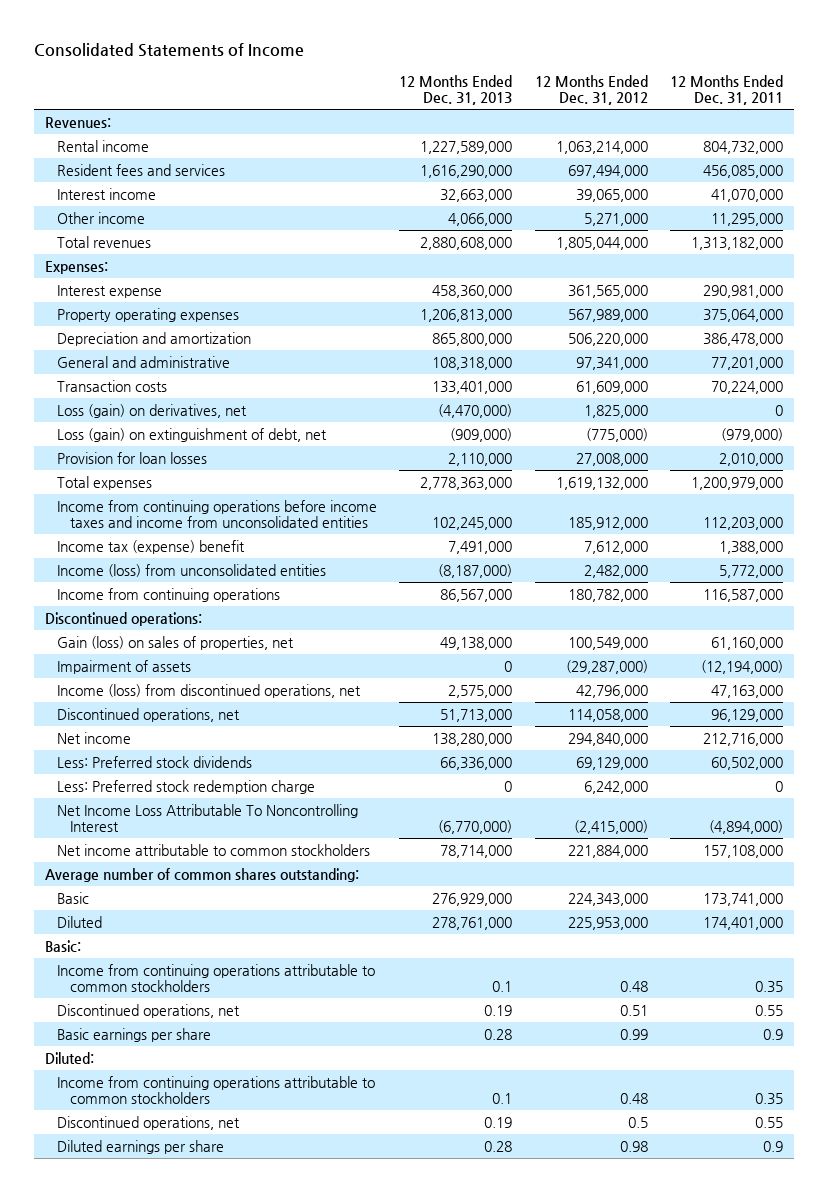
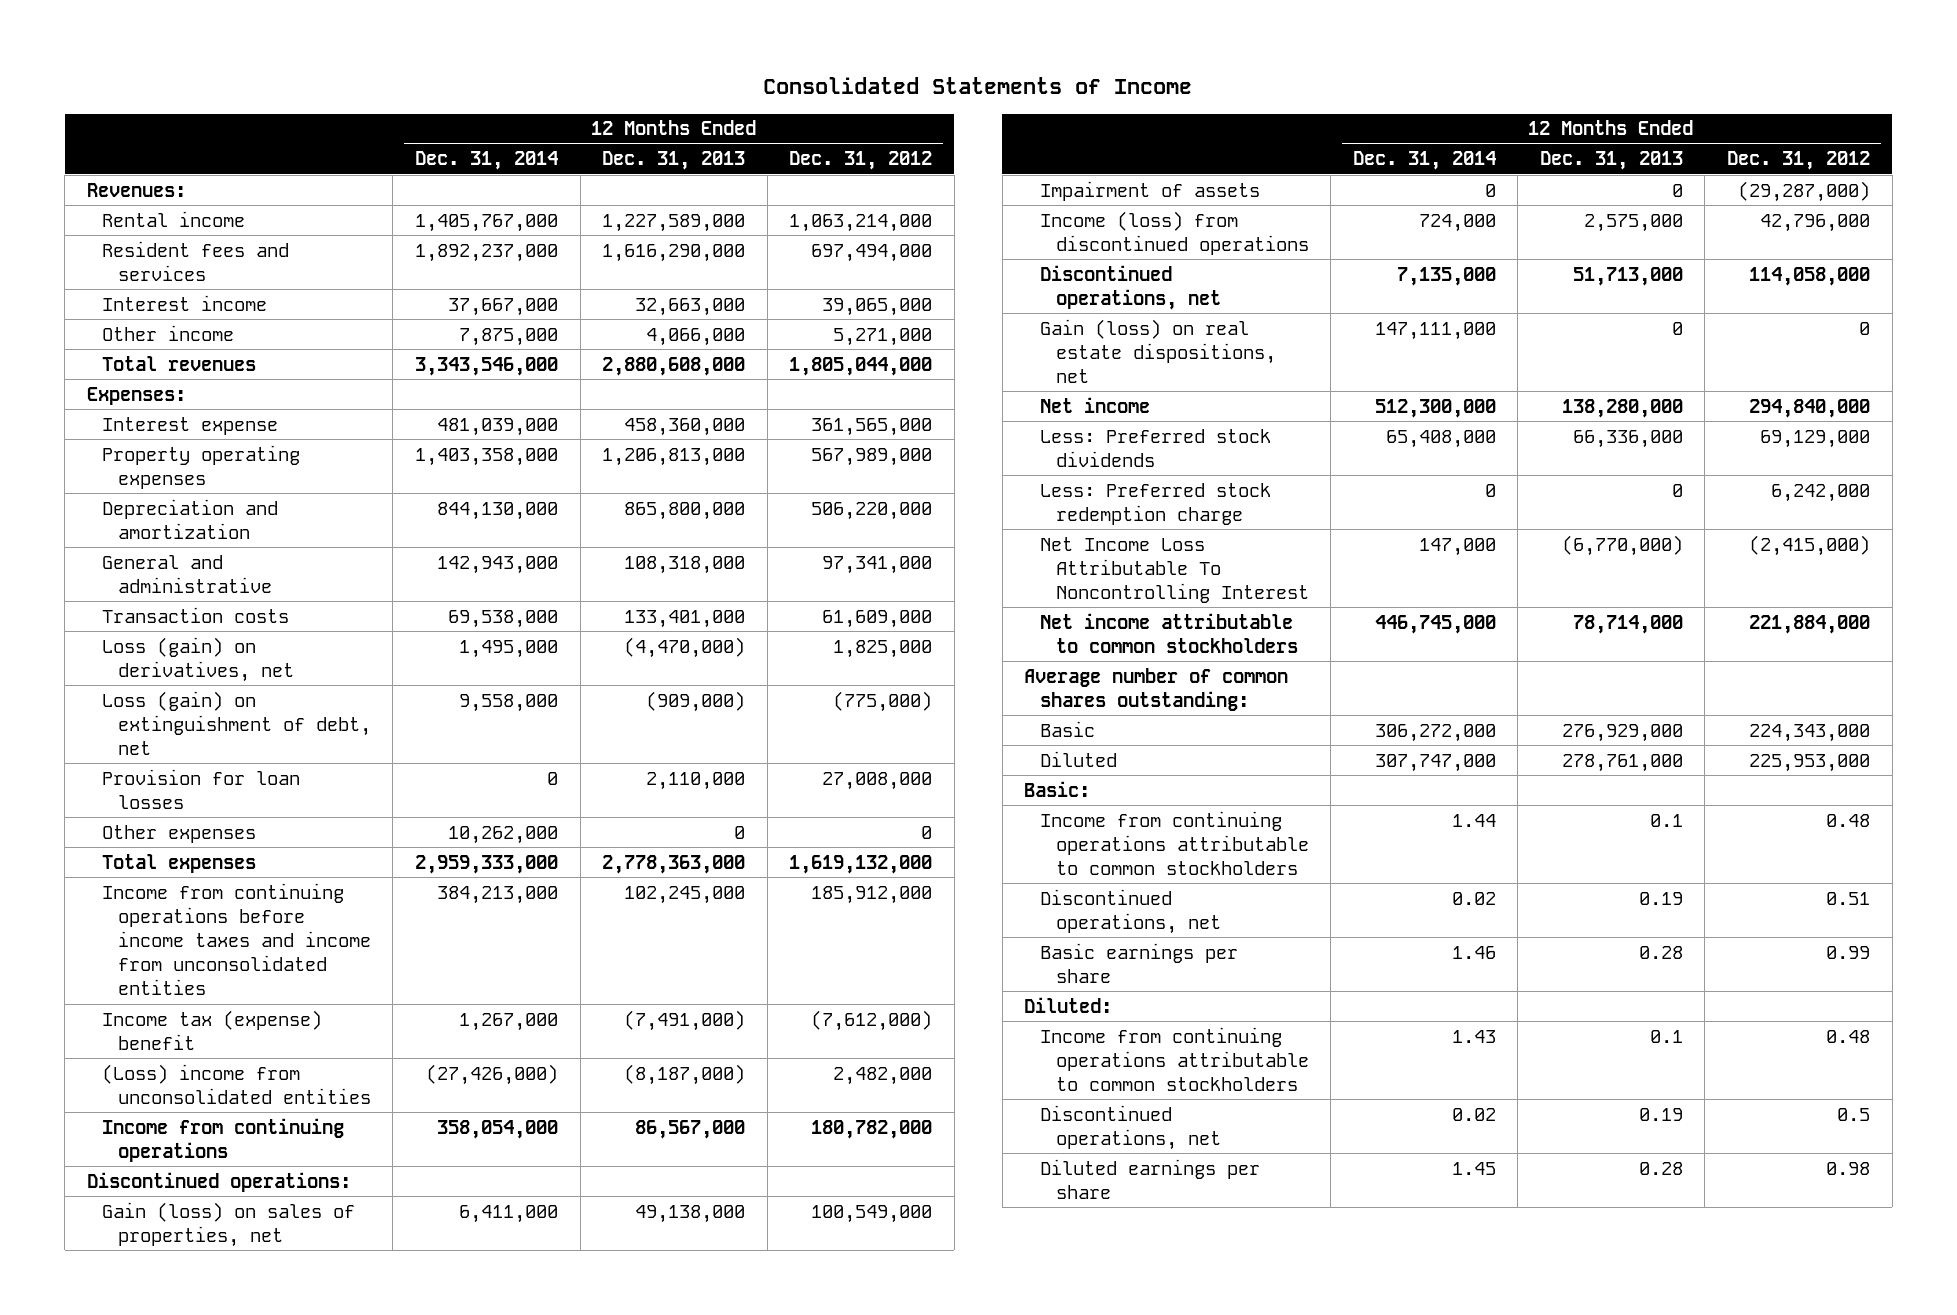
[669,74,783,105] 12 Months Ended Dec. 31, 2011 -> none
none -> [415,151,559,171] Dec. 31, 2014
none -> [102,824,257,843] Other expenses
[448,540,513,554] 7,491,000 -> [624,1009,746,1031] (7,491,000)
[583,540,648,554] 7,612,000 -> [811,1009,933,1031] (7,612,000)
[57,563,327,577] Income (loss) from unconsolidated entities -> [102,1063,371,1104] (Loss) income from unconsolidated entities
[57,683,362,698] Income (loss) from discontinued operations, net -> [1039,210,1309,255] Income (loss) from discontinued operations
none -> [1039,318,1276,383] Gain (loss) on real estate dispositions, net

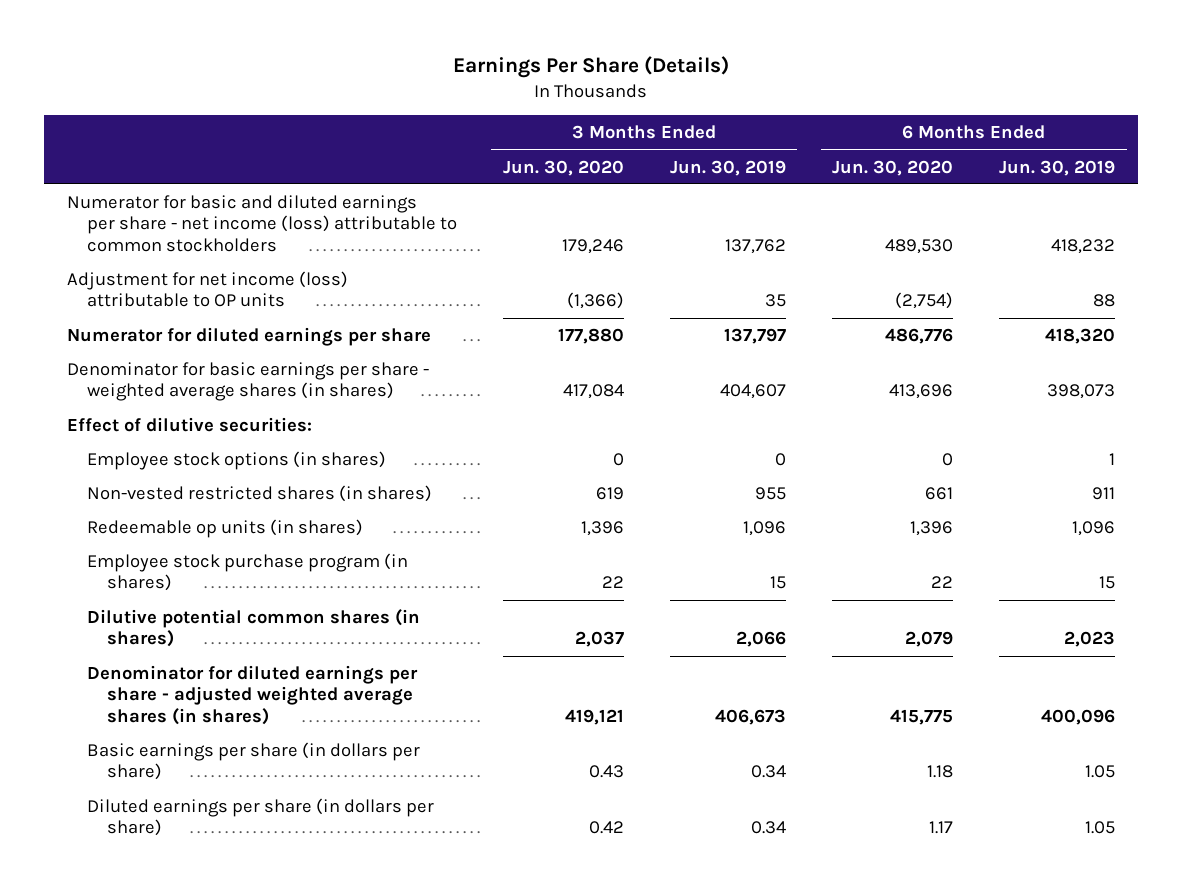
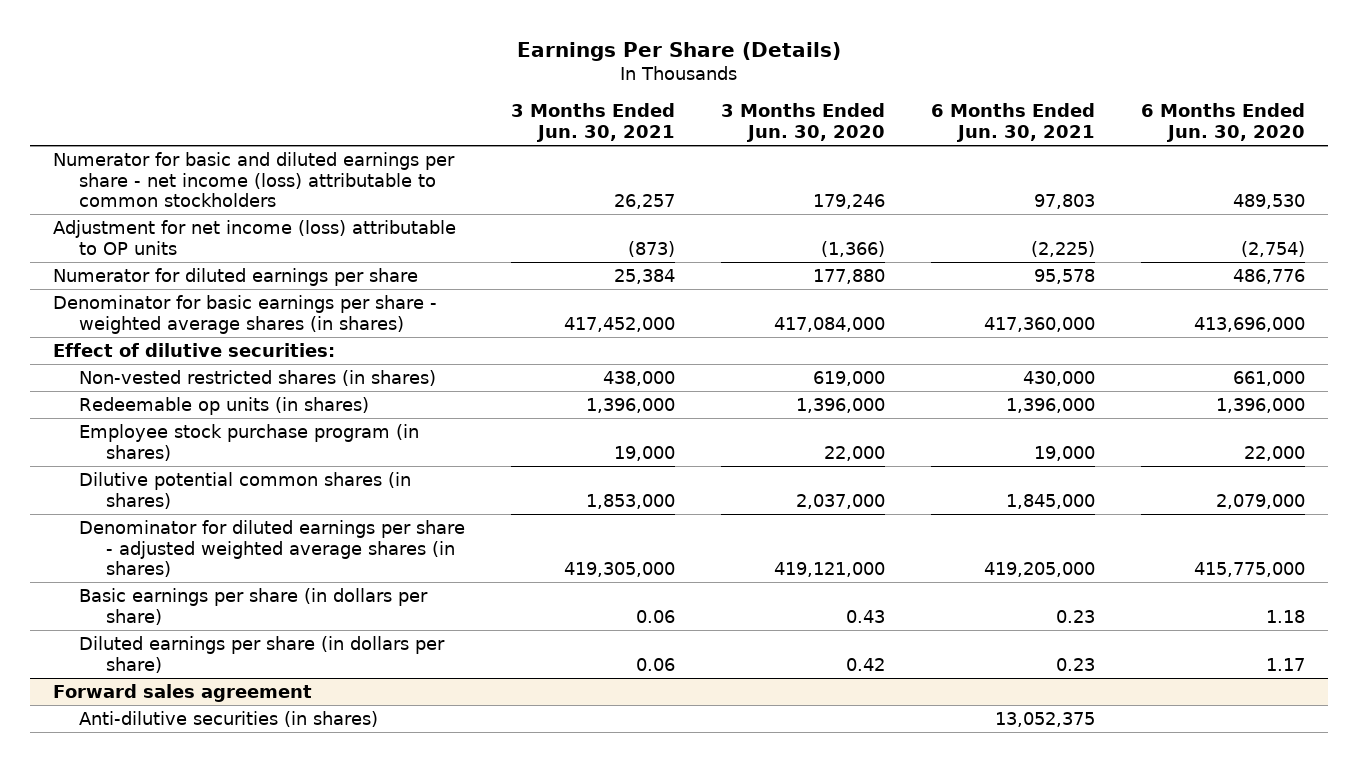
[669,159,786,176] Jun. 30, 2019 -> none
[999,159,1116,176] Jun. 30, 2019 -> none
none -> [511,103,676,142] 3 Months Ended Jun. 30, 2021
none -> [930,103,1095,142] 6 Months Ended Jun. 30, 2021
[562,384,624,400] 417,084 -> [774,316,886,332] 417,084,000
[889,384,954,400] 413,696 -> [1193,316,1305,332] 413,696,000
[86,450,386,470] Employee stock options (in shares) -> none
[595,486,624,500] 619 -> [813,370,886,386] 619,000
[925,486,954,500] 661 -> [1232,370,1305,386] 661,000
[580,520,624,536] 1,396 -> [796,397,886,413] 1,396,000
[910,520,954,536] 1,396 -> [1215,397,1305,413] 1,396,000
[601,576,624,589] 22 -> [824,445,886,461] 22,000
[931,576,954,589] 22 -> [1243,445,1305,461] 22,000
[574,631,624,648] 2,037 -> [796,493,886,509] 2,037,000
[905,631,954,648] 2,079 -> [1215,493,1305,509] 2,079,000
[564,708,624,725] 419,121 -> [774,562,886,578] 419,121,000
[890,708,954,725] 415,775 -> [1193,562,1305,578] 415,775,000
none -> [52,683,312,702] Forward sales agreement
none -> [79,710,379,727] Anti-dilutive securities (in shares)

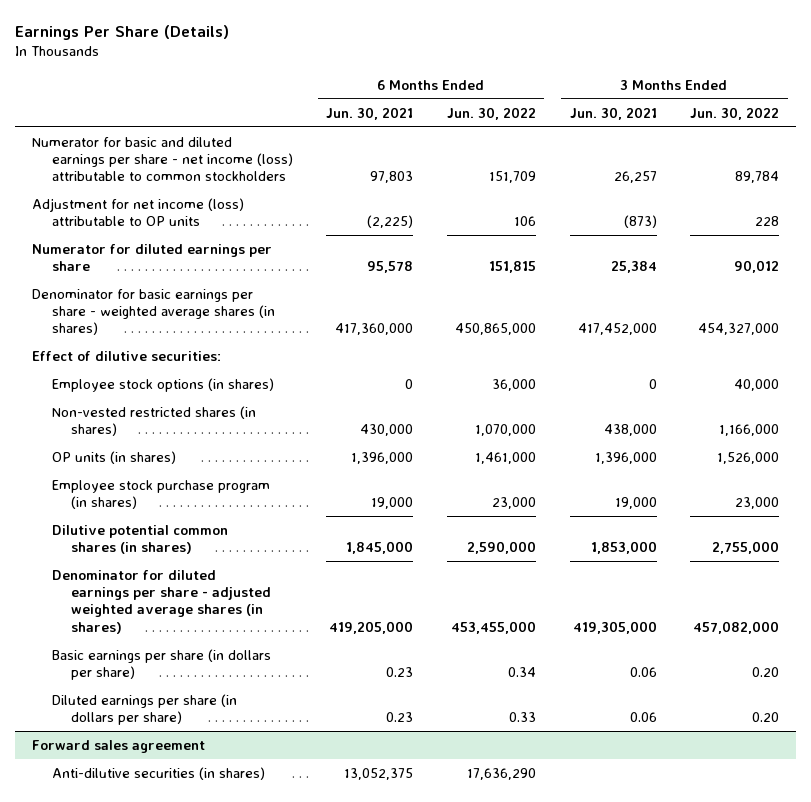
[721,103,886,142] 3 Months Ended Jun. 30, 2020 -> none
[1140,103,1305,142] 6 Months Ended Jun. 30, 2020 -> none
none -> [446,106,536,120] Jun. 30, 2022
none -> [690,106,780,120] Jun. 30, 2022
none -> [51,377,274,392] Employee stock options (in shares)
[79,396,370,415] Redeemable op units (in shares) -> [51,450,176,464] OP units (in shares)

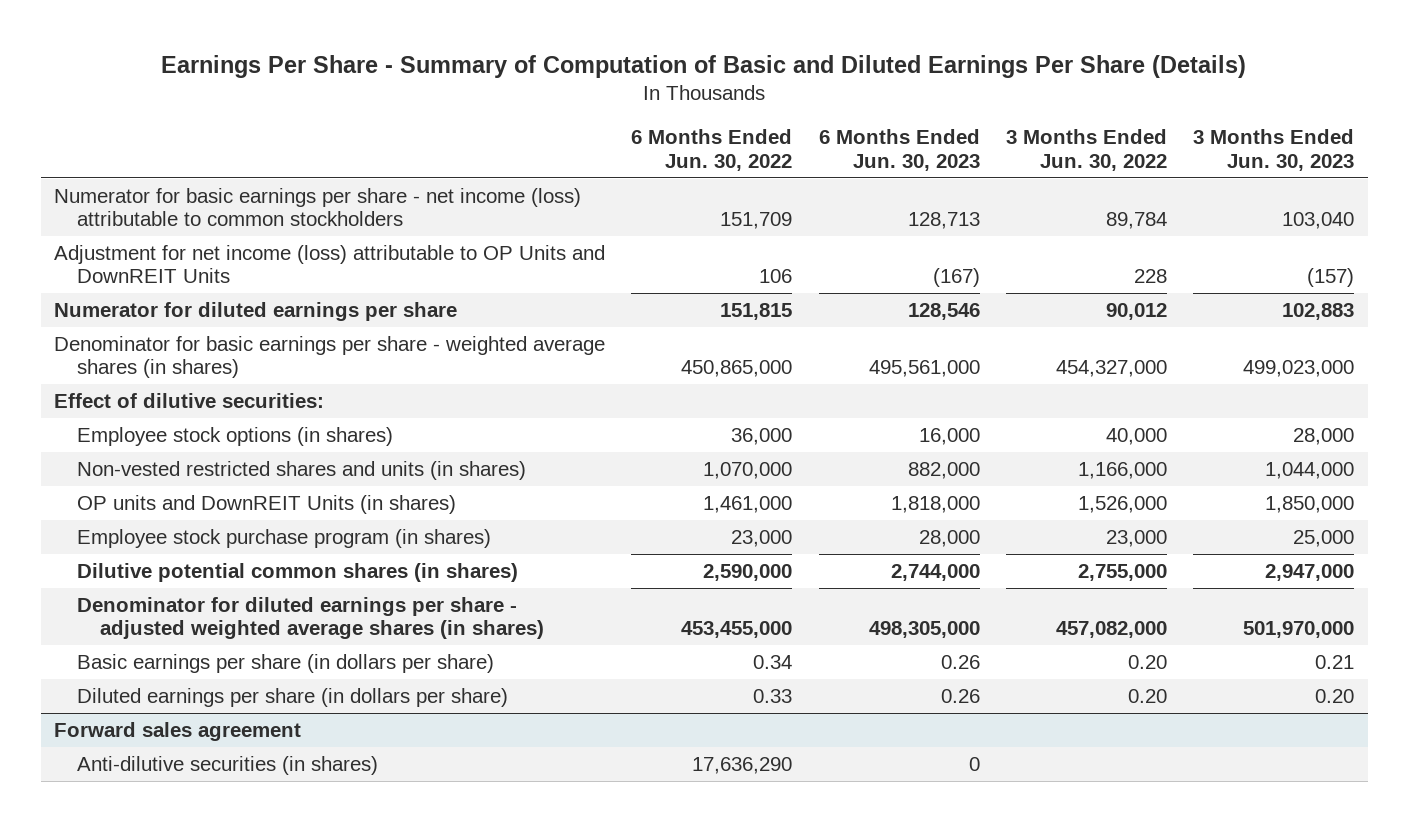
[14,25,229,41] Earnings Per Share (Details) -> [161,54,1247,78] Earnings Per Share - Summary of Computation of Basic and Diluted Earnings Per Share (Details)
[326,106,414,120] Jun. 30, 2021 -> none
[569,106,657,120] Jun. 30, 2021 -> none
none -> [818,129,980,171] 6 Months Ended Jun. 30, 2023
none -> [1193,129,1355,171] 3 Months Ended Jun. 30, 2023
[31,136,293,182] Numerator for basic and diluted earnings per share - net income (loss) attributable to common stockholders -> [54,187,582,227] Numerator for basic earnings per share - net income (loss) attributable to common stockholders
[31,197,244,227] Adjustment for net income (loss) attributable to OP units -> [54,244,606,284] Adjustment for net income (loss) attributable to OP Units and DownREIT Units
[51,405,256,437] Non-vested restricted shares (in shares) -> [76,460,526,480] Non-vested restricted shares and units (in shares)
[51,450,176,464] OP units (in shares) -> [76,494,456,514] OP units and DownREIT Units (in shares)

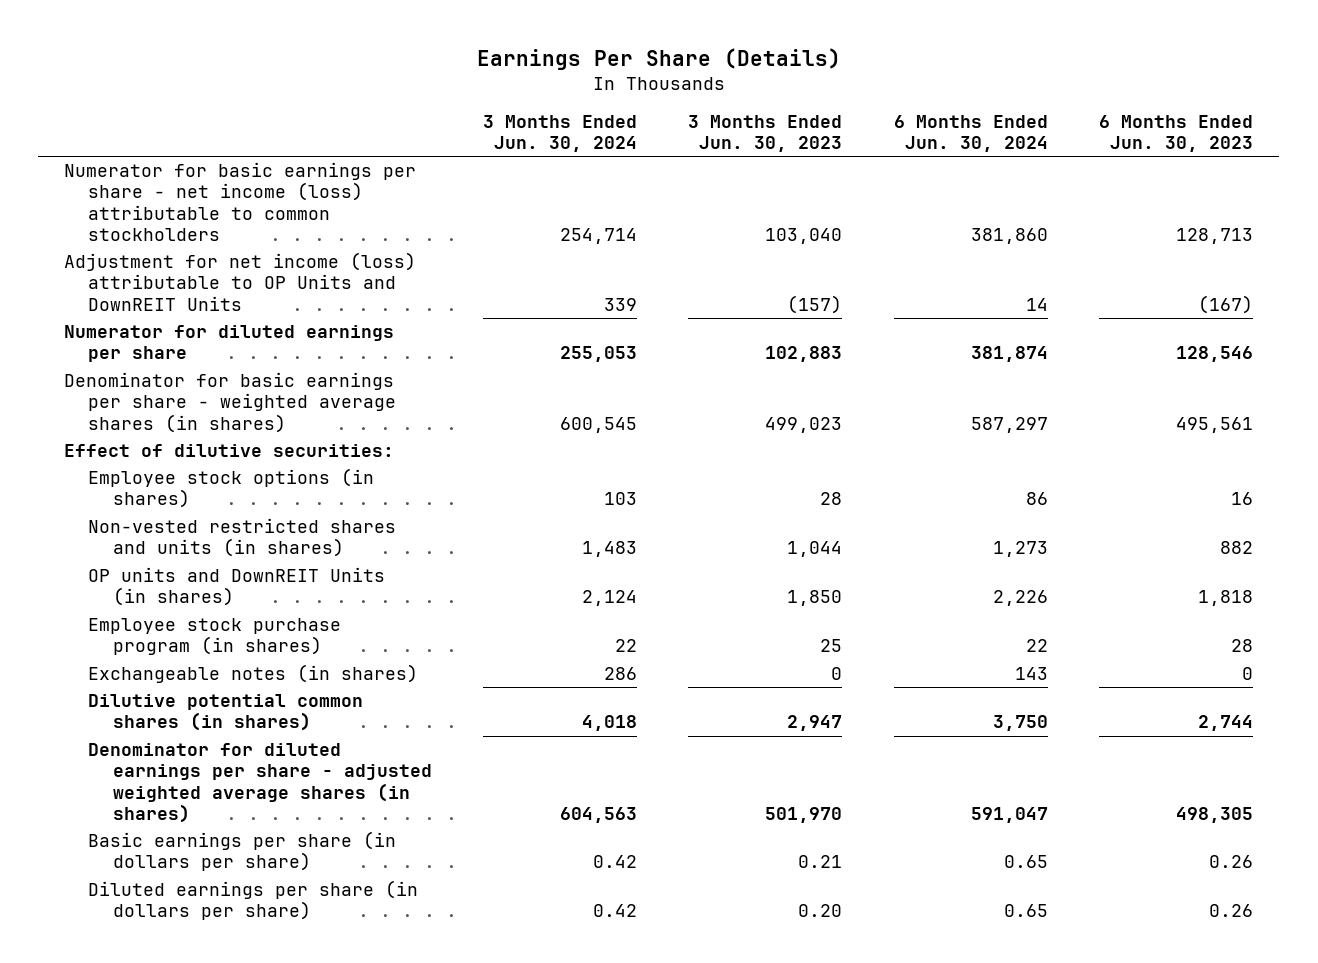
[161,54,1247,78] Earnings Per Share - Summary of Computation of Basic and Diluted Earnings Per Share (Details) -> [476,47,841,70] Earnings Per Share (Details)
[631,129,793,171] 6 Months Ended Jun. 30, 2022 -> none
[1006,129,1168,171] 3 Months Ended Jun. 30, 2022 -> none
none -> [482,114,637,152] 3 Months Ended Jun. 30, 2024
none -> [893,114,1048,152] 6 Months Ended Jun. 30, 2024
[868,360,980,378] 495,561,000 -> [1176,416,1254,433] 495,561
[1243,360,1355,378] 499,023,000 -> [765,416,843,433] 499,023
[918,427,980,445] 16,000 -> [1231,492,1254,506] 16
[1293,427,1355,445] 28,000 -> [820,492,843,506] 28
[907,461,980,479] 882,000 -> [1220,541,1254,555] 882
[1265,461,1355,479] 1,044,000 -> [787,541,843,558] 1,044
[890,495,980,513] 1,818,000 -> [1198,590,1254,607] 1,818
[1265,495,1355,513] 1,850,000 -> [787,590,843,607] 1,850
[918,529,980,547] 28,000 -> [1231,639,1254,653] 28
[1293,529,1355,547] 25,000 -> [820,639,843,653] 25
none -> [88,664,419,684] Exchangeable notes (in shares)
[890,563,980,581] 2,744,000 -> [1198,715,1254,732] 2,744
[1265,563,1355,581] 2,947,000 -> [787,715,843,732] 2,947
[868,621,980,639] 498,305,000 -> [1176,807,1254,824] 498,305
[1243,621,1355,639] 501,970,000 -> [765,807,843,824] 501,970
[54,721,302,741] Forward sales agreement -> none
[76,755,378,775] Anti-dilutive securities (in shares) -> none

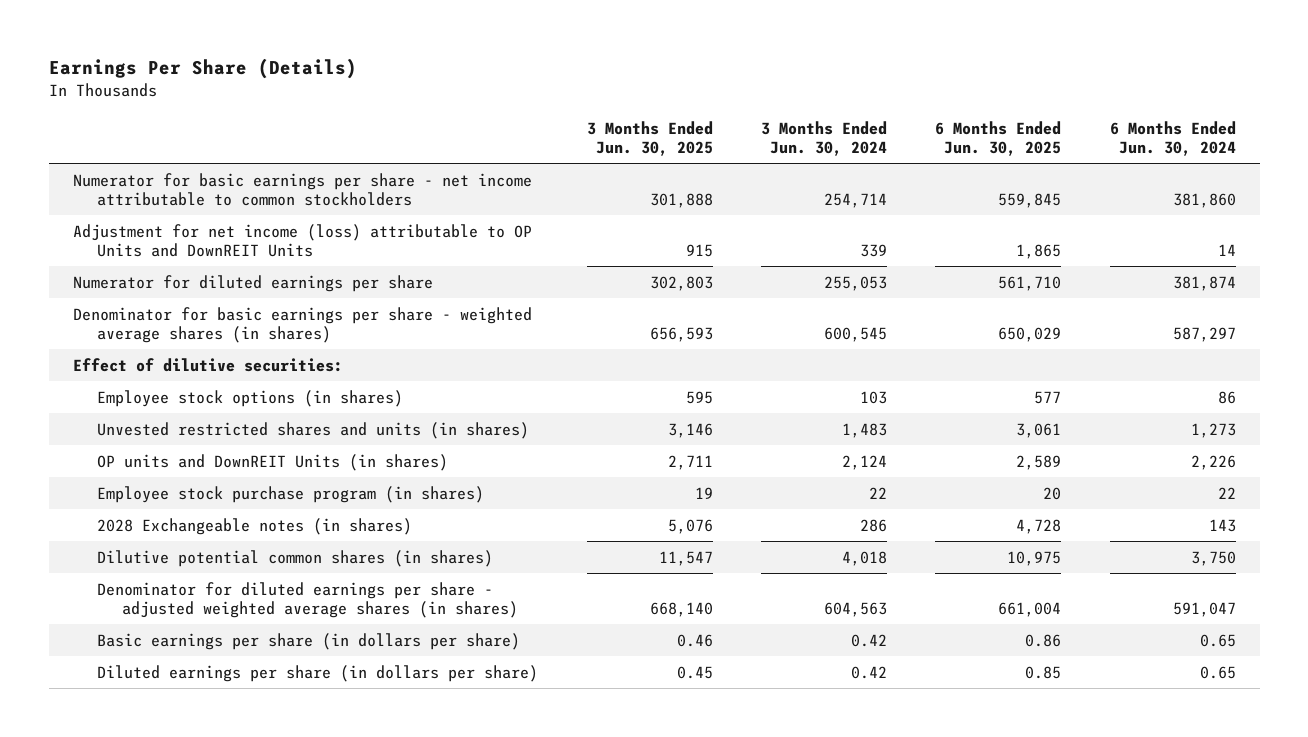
[688,114,843,152] 3 Months Ended Jun. 30, 2023 -> none
[1099,114,1254,152] 6 Months Ended Jun. 30, 2023 -> none
none -> [586,120,713,157] 3 Months Ended Jun. 30, 2025
none -> [935,120,1062,157] 6 Months Ended Jun. 30, 2025
[64,162,417,242] Numerator for basic earnings per share - net income (loss) attributable to common stockholders -> [72,172,532,207] Numerator for basic earnings per share - net income attributable to common stockholders
[88,518,397,558] Non-vested restricted shares and units (in shares) -> [97,421,530,439] Unvested restricted shares and units (in shares)
[88,664,419,684] Exchangeable notes (in shares) -> [97,517,413,535] 2028 Exchangeable notes (in shares)

